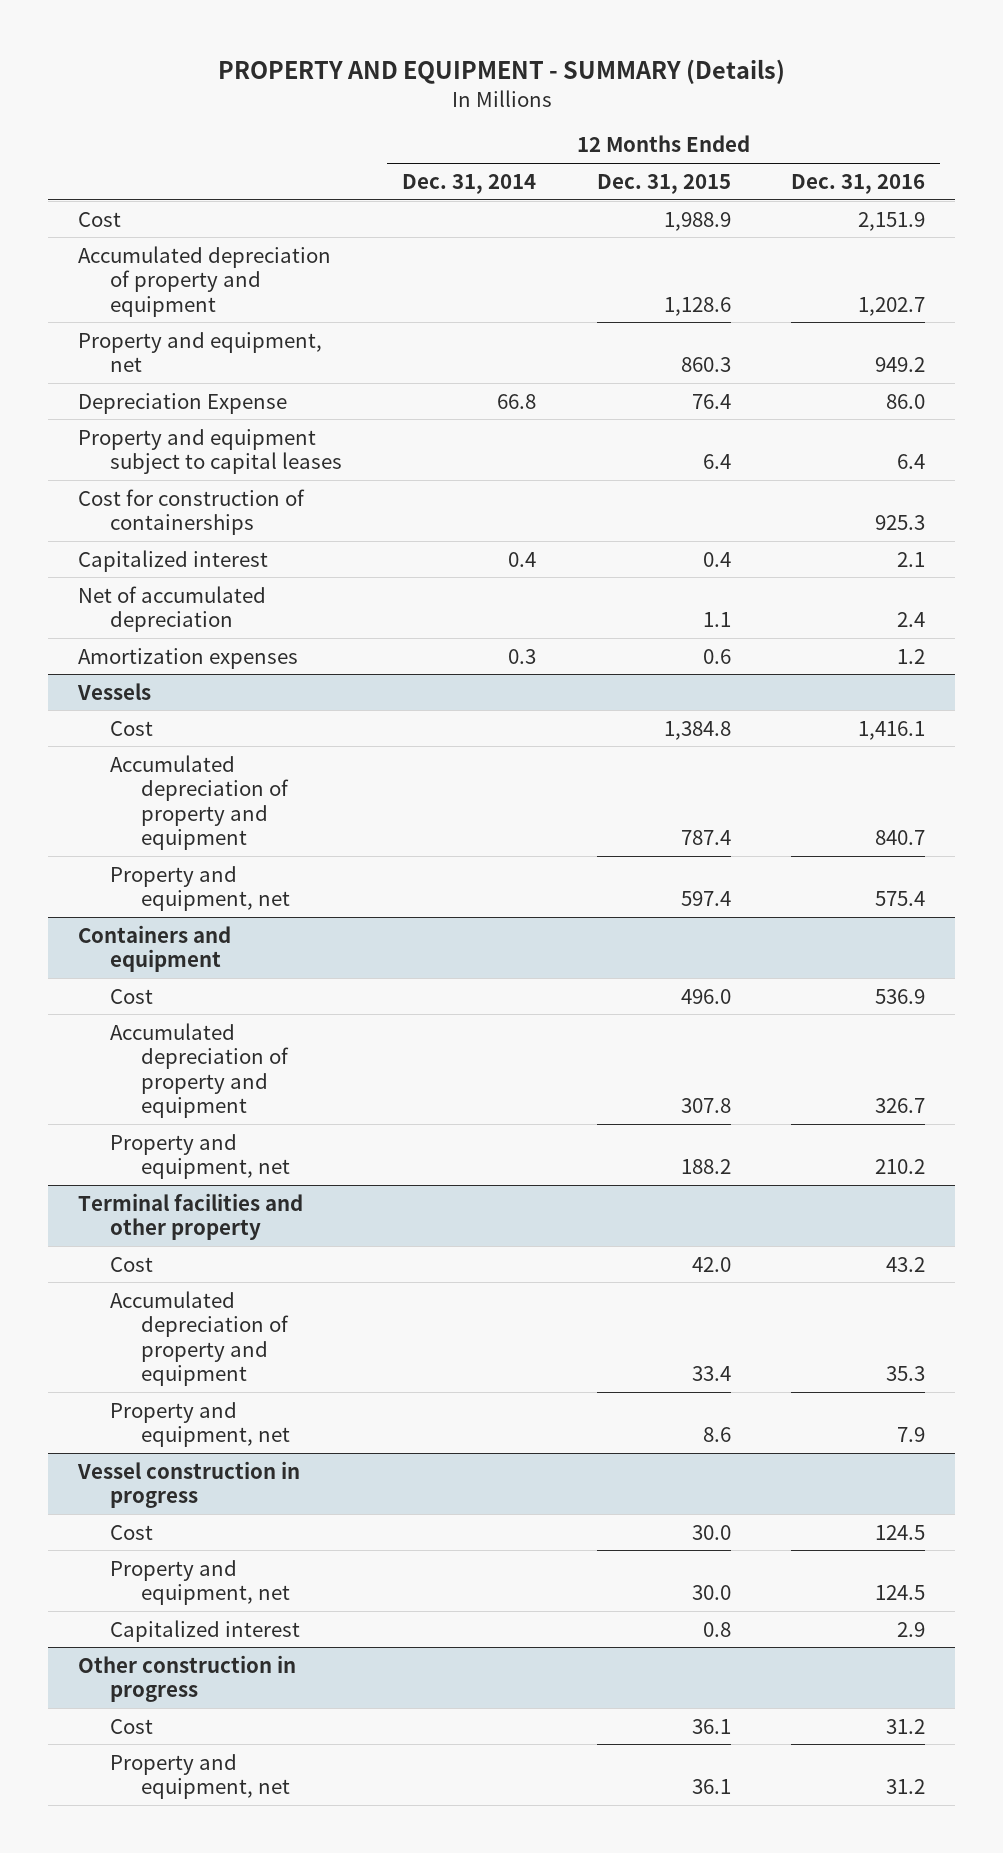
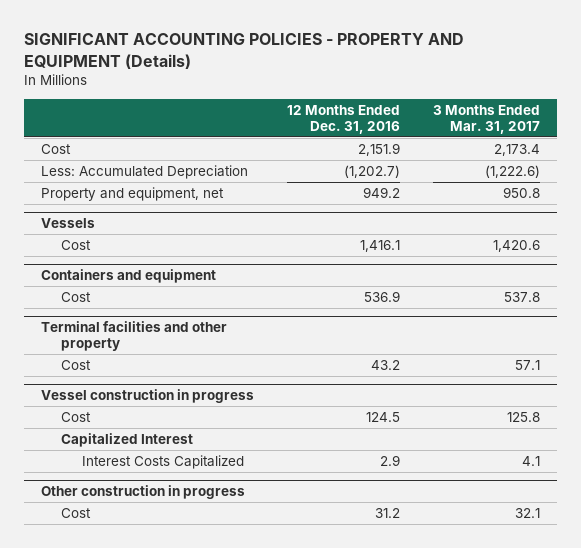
[217,59,785,85] PROPERTY AND EQUIPMENT - SUMMARY (Details) -> [23,33,464,69] SIGNIFICANT ACCOUNTING POLICIES - PROPERTY AND EQUIPMENT (Details)
[402,173,537,194] Dec. 31, 2014 -> none
[596,173,731,194] Dec. 31, 2015 -> none
none -> [433,104,541,134] 3 Months Ended Mar. 31, 2017
[77,245,331,317] Accumulated depreciation of property and equipment -> [40,164,248,179] Less: Accumulated Depreciation
[858,296,926,316] 1,202.7 -> [343,164,400,178] (1,202.7)
[77,392,287,414] Depreciation Expense -> none
[77,428,342,475] Property and equipment subject to capital leases -> none
[77,488,305,536] Cost for construction of containerships -> none
[77,549,268,572] Capitalized interest -> none
[77,585,266,633] Net of accumulated depreciation -> none
[77,647,298,669] Amortization expenses -> none
[109,754,290,851] Accumulated depreciation of property and equipment -> none
[109,865,291,912] Property and equipment, net -> none
[109,1022,290,1119] Accumulated depreciation of property and equipment -> none
[109,1133,291,1180] Property and equipment, net -> none
[109,1290,290,1387] Accumulated depreciation of property and equipment -> none
[109,1401,291,1448] Property and equipment, net -> none
[109,1559,291,1606] Property and equipment, net -> none
none -> [61,432,194,447] Capitalized Interest
[109,1619,300,1642] Capitalized interest -> [82,454,245,469] Interest Costs Capitalized
[109,1753,291,1800] Property and equipment, net -> none

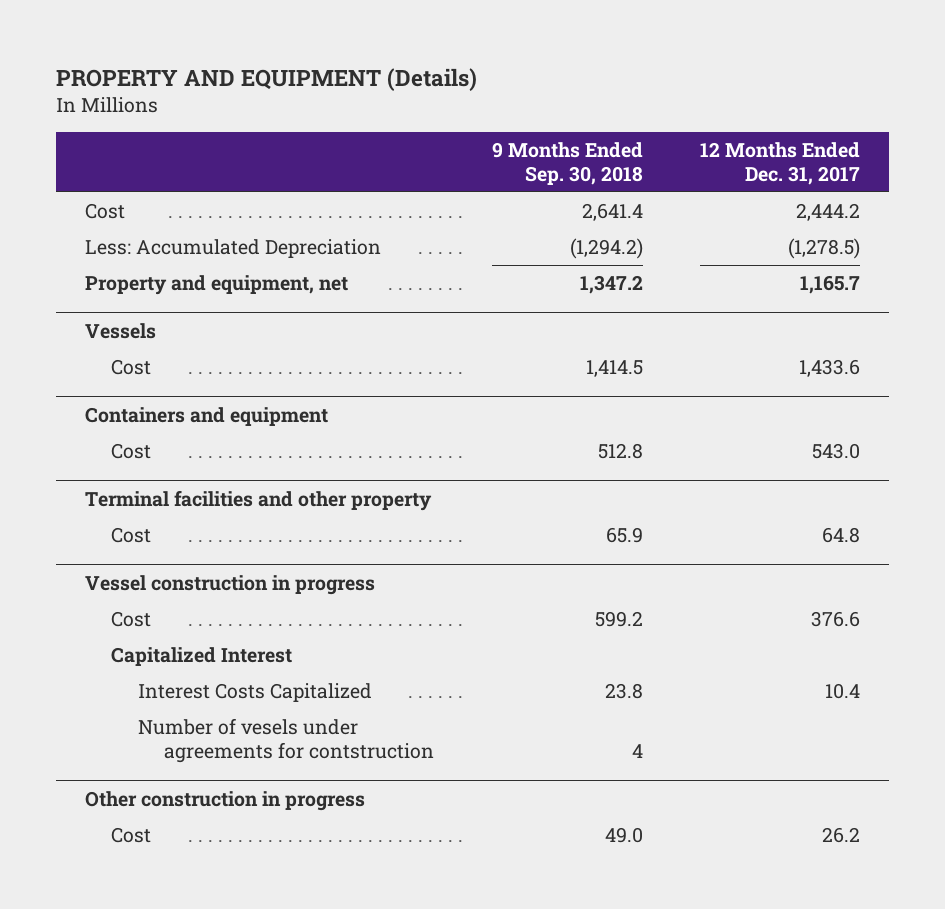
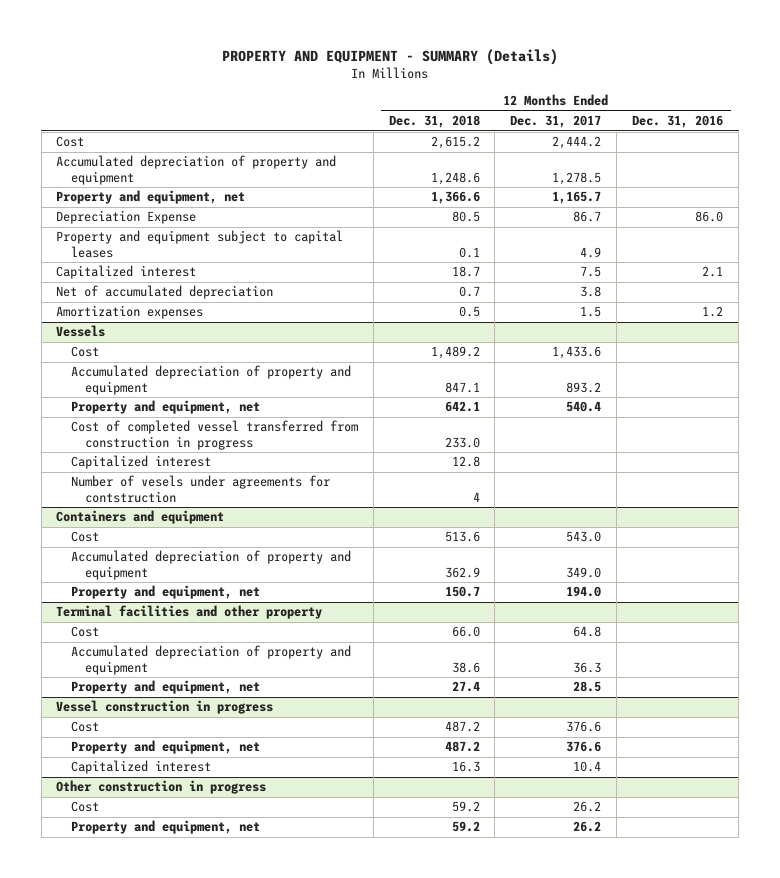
[55,68,477,92] PROPERTY AND EQUIPMENT (Details) -> [221,48,558,65] PROPERTY AND EQUIPMENT - SUMMARY (Details)
[491,141,643,185] 9 Months Ended Sep. 30, 2018 -> none
none -> [388,115,480,129] Dec. 31, 2018
none -> [632,115,724,129] Dec. 31, 2016
[84,239,381,259] Less: Accumulated Depreciation -> [56,155,337,185] Accumulated depreciation of property and equipment
[788,238,861,260] (1,278.5) -> [552,171,602,185] 1,278.5
none -> [56,210,197,225] Depreciation Expense
none -> [56,230,344,258] Property and equipment subject to capital leases
none -> [56,265,197,280] Capitalized interest
none -> [56,285,274,300] Net of accumulated depreciation
none -> [56,305,204,320] Amortization expenses
none -> [70,365,351,395] Accumulated depreciation of property and equipment
none -> [70,400,260,415] Property and equipment, net
none -> [70,420,358,450] Cost of completed vessel transferred from construction in progress
none -> [70,455,211,470] Capitalized interest
none -> [70,475,330,503] Number of vesels under agreements for contstruction
none -> [70,550,351,580] Accumulated depreciation of property and equipment
none -> [70,585,260,600] Property and equipment, net
none -> [70,645,351,675] Accumulated depreciation of property and equipment
none -> [70,680,260,695] Property and equipment, net
[111,647,293,667] Capitalized Interest -> none
[137,718,435,763] Number of vesels under agreements for contstruction -> none
none -> [70,740,260,755] Property and equipment, net
[137,683,372,703] Interest Costs Capitalized -> [70,760,211,775] Capitalized interest
none -> [70,820,260,835] Property and equipment, net

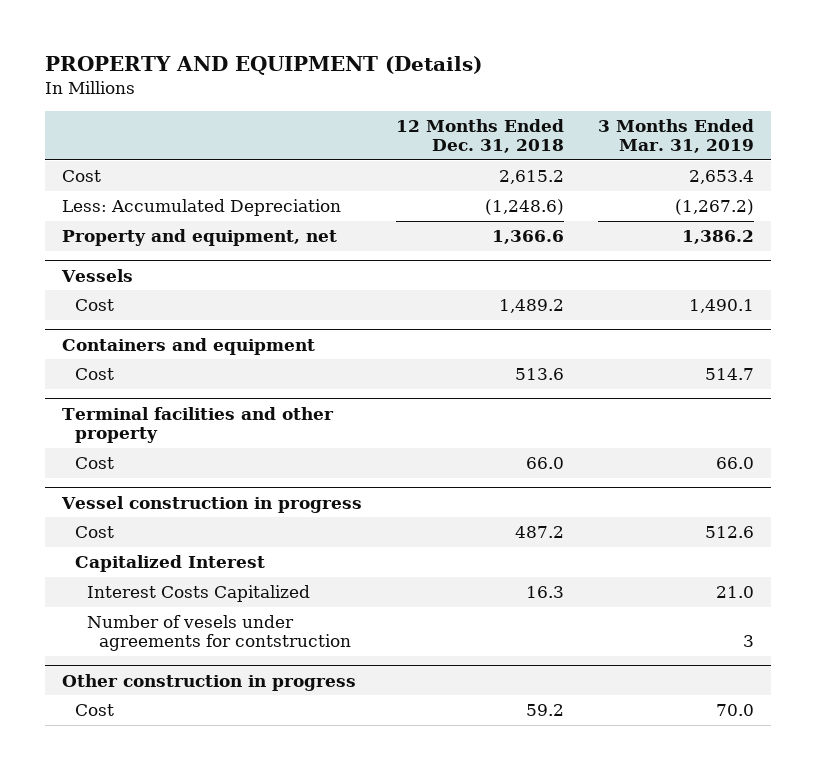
[221,48,558,65] PROPERTY AND EQUIPMENT - SUMMARY (Details) -> [45,56,483,76] PROPERTY AND EQUIPMENT (Details)
[510,115,602,129] Dec. 31, 2017 -> none
[632,115,724,129] Dec. 31, 2016 -> none
none -> [597,118,754,154] 3 Months Ended Mar. 31, 2019
[56,155,337,185] Accumulated depreciation of property and equipment -> [62,198,342,216] Less: Accumulated Depreciation
[430,171,480,185] 1,248.6 -> [484,198,564,215] (1,248.6)
[56,210,197,225] Depreciation Expense -> none
[56,230,344,258] Property and equipment subject to capital leases -> none
[56,265,197,280] Capitalized interest -> none
[56,285,274,300] Net of accumulated depreciation -> none
[56,305,204,320] Amortization expenses -> none
[70,365,351,395] Accumulated depreciation of property and equipment -> none
[70,400,260,415] Property and equipment, net -> none
[70,420,358,450] Cost of completed vessel transferred from construction in progress -> none
[70,455,211,470] Capitalized interest -> none
[70,475,330,503] Number of vesels under agreements for contstruction -> none
[70,550,351,580] Accumulated depreciation of property and equipment -> none
[70,585,260,600] Property and equipment, net -> none
[70,645,351,675] Accumulated depreciation of property and equipment -> none
[70,680,260,695] Property and equipment, net -> none
[70,740,260,755] Property and equipment, net -> none
none -> [74,554,265,572] Capitalized Interest
[70,760,211,775] Capitalized interest -> [86,584,310,602] Interest Costs Capitalized
none -> [86,614,352,652] Number of vesels under agreements for contstruction
[70,820,260,835] Property and equipment, net -> none

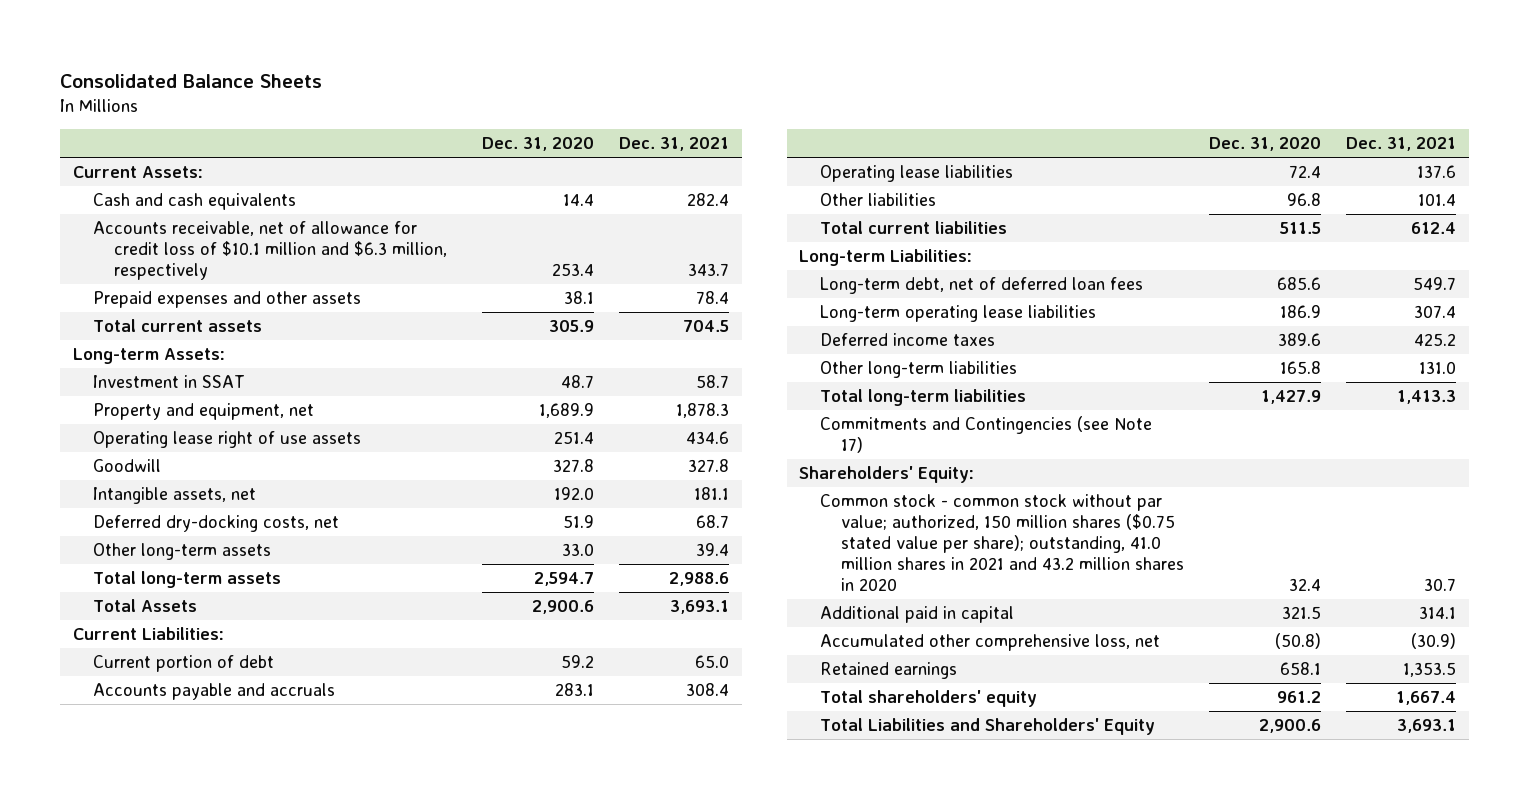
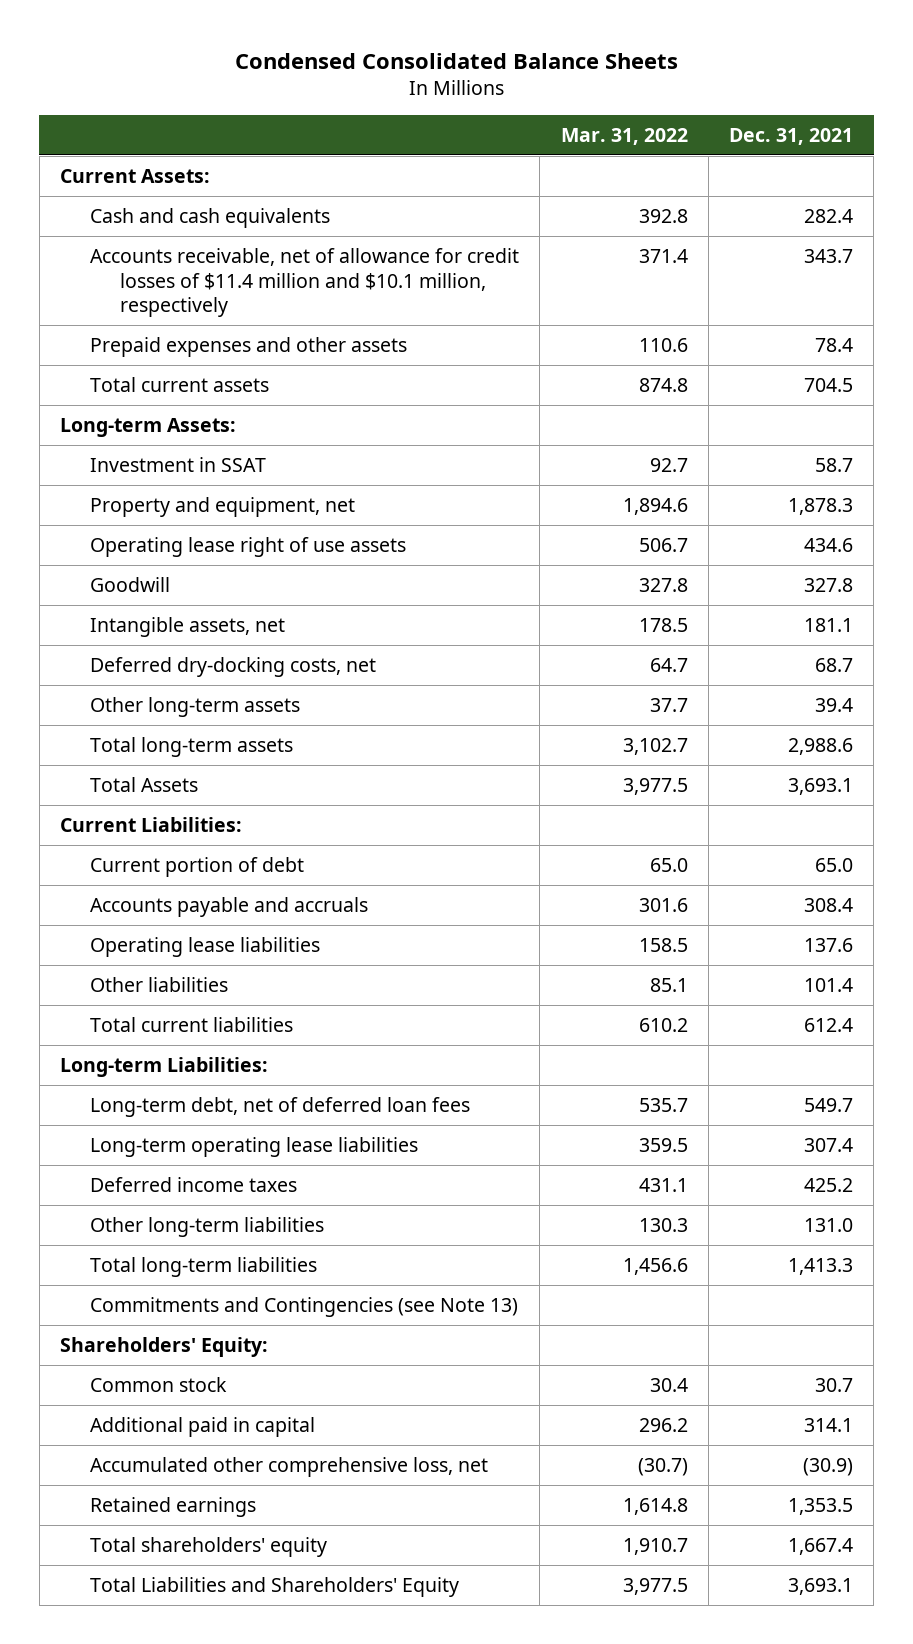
[59,73,322,88] Consolidated Balance Sheets -> [234,53,678,70] Condensed Consolidated Balance Sheets
[482,137,595,152] Dec. 31, 2020 -> none
none -> [560,127,688,145] Mar. 31, 2022
[93,221,448,281] Accounts receivable, net of allowance for credit loss of $10.1 million and $6.3 million, respectively -> [90,247,520,318] Accounts receivable, net of allowance for credit losses of $11.4 million and $10.1 million, respectively
[819,416,1152,454] Commitments and Contingencies (see Note 17) -> [90,1296,519,1317] Commitments and Contingencies (see Note 13)
[819,494,1184,591] Common stock - common stock without par value; authorized, 150 million shares ($0.75 stated value per share); outstanding, 41.0 million shares in 2021 and 43.2 million shares in 2020 -> [90,1376,228,1392] Common stock

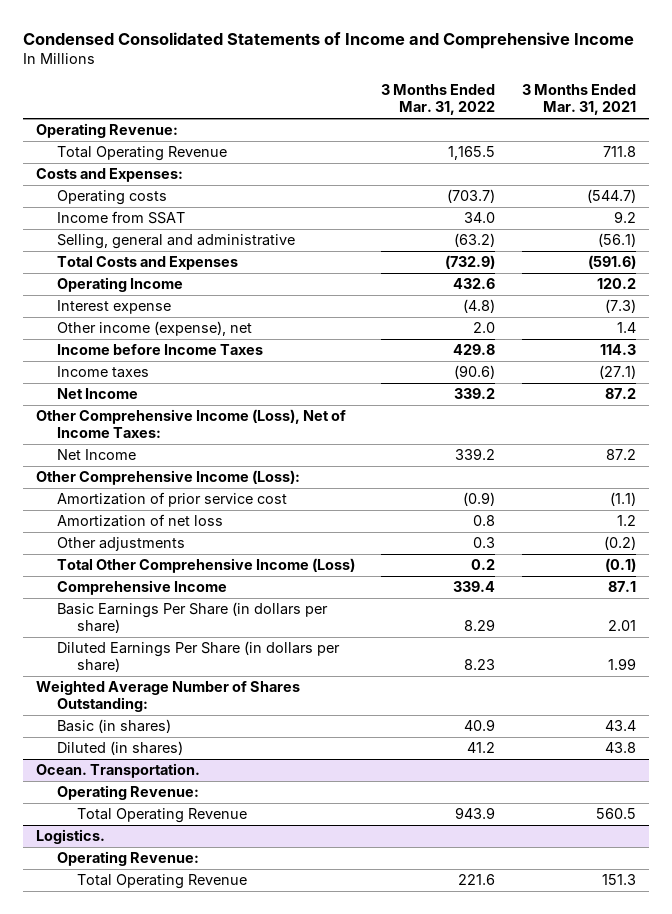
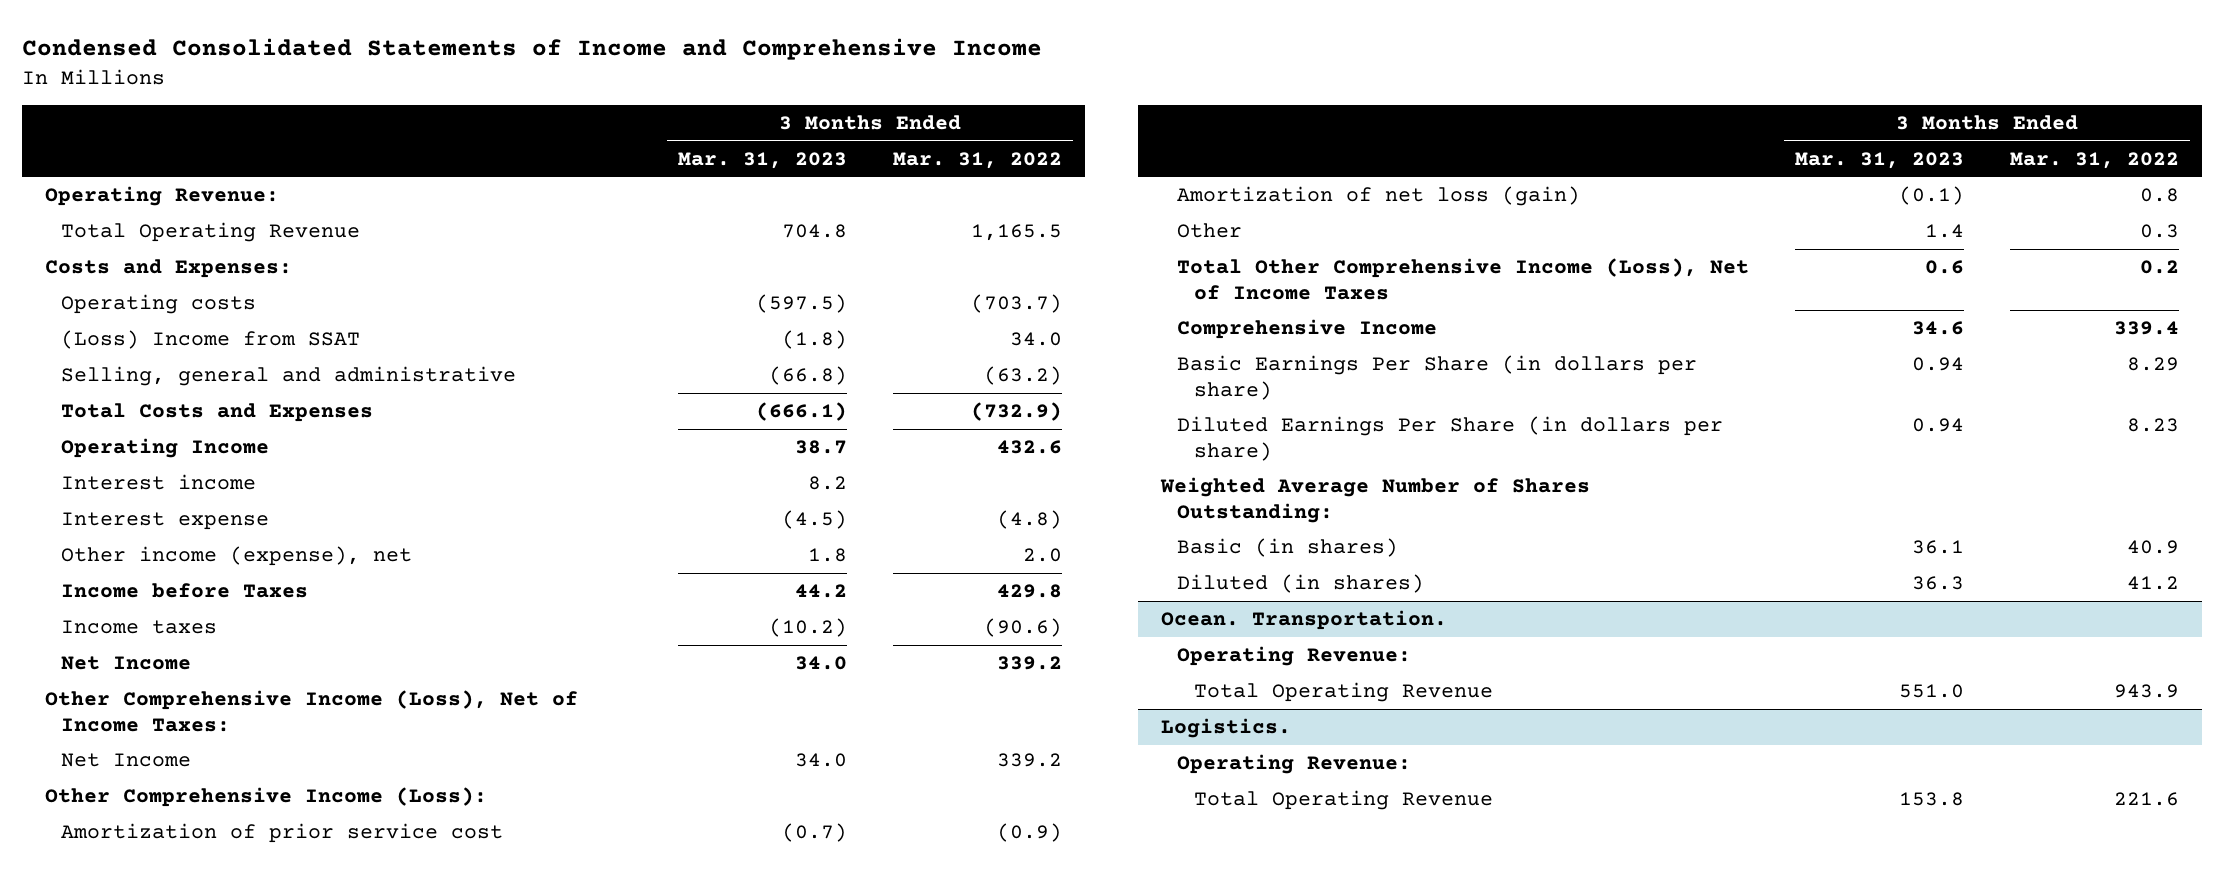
[522,84,637,116] 3 Months Ended Mar. 31, 2021 -> none
none -> [678,151,848,169] Mar. 31, 2023
[56,211,185,225] Income from SSAT -> [60,329,360,349] (Loss) Income from SSAT
none -> [60,473,256,490] Interest income
[56,344,263,356] Income before Income Taxes -> [60,582,308,598] Income before Taxes
[56,514,223,528] Amortization of net loss -> [1177,185,1581,206] Amortization of net loss (gain)
[56,537,185,552] Other adjustments -> [1177,222,1243,238] Other
[56,558,355,574] Total Other Comprehensive Income (Loss) -> [1177,257,1750,300] Total Other Comprehensive Income (Loss), Net of Income Taxes

